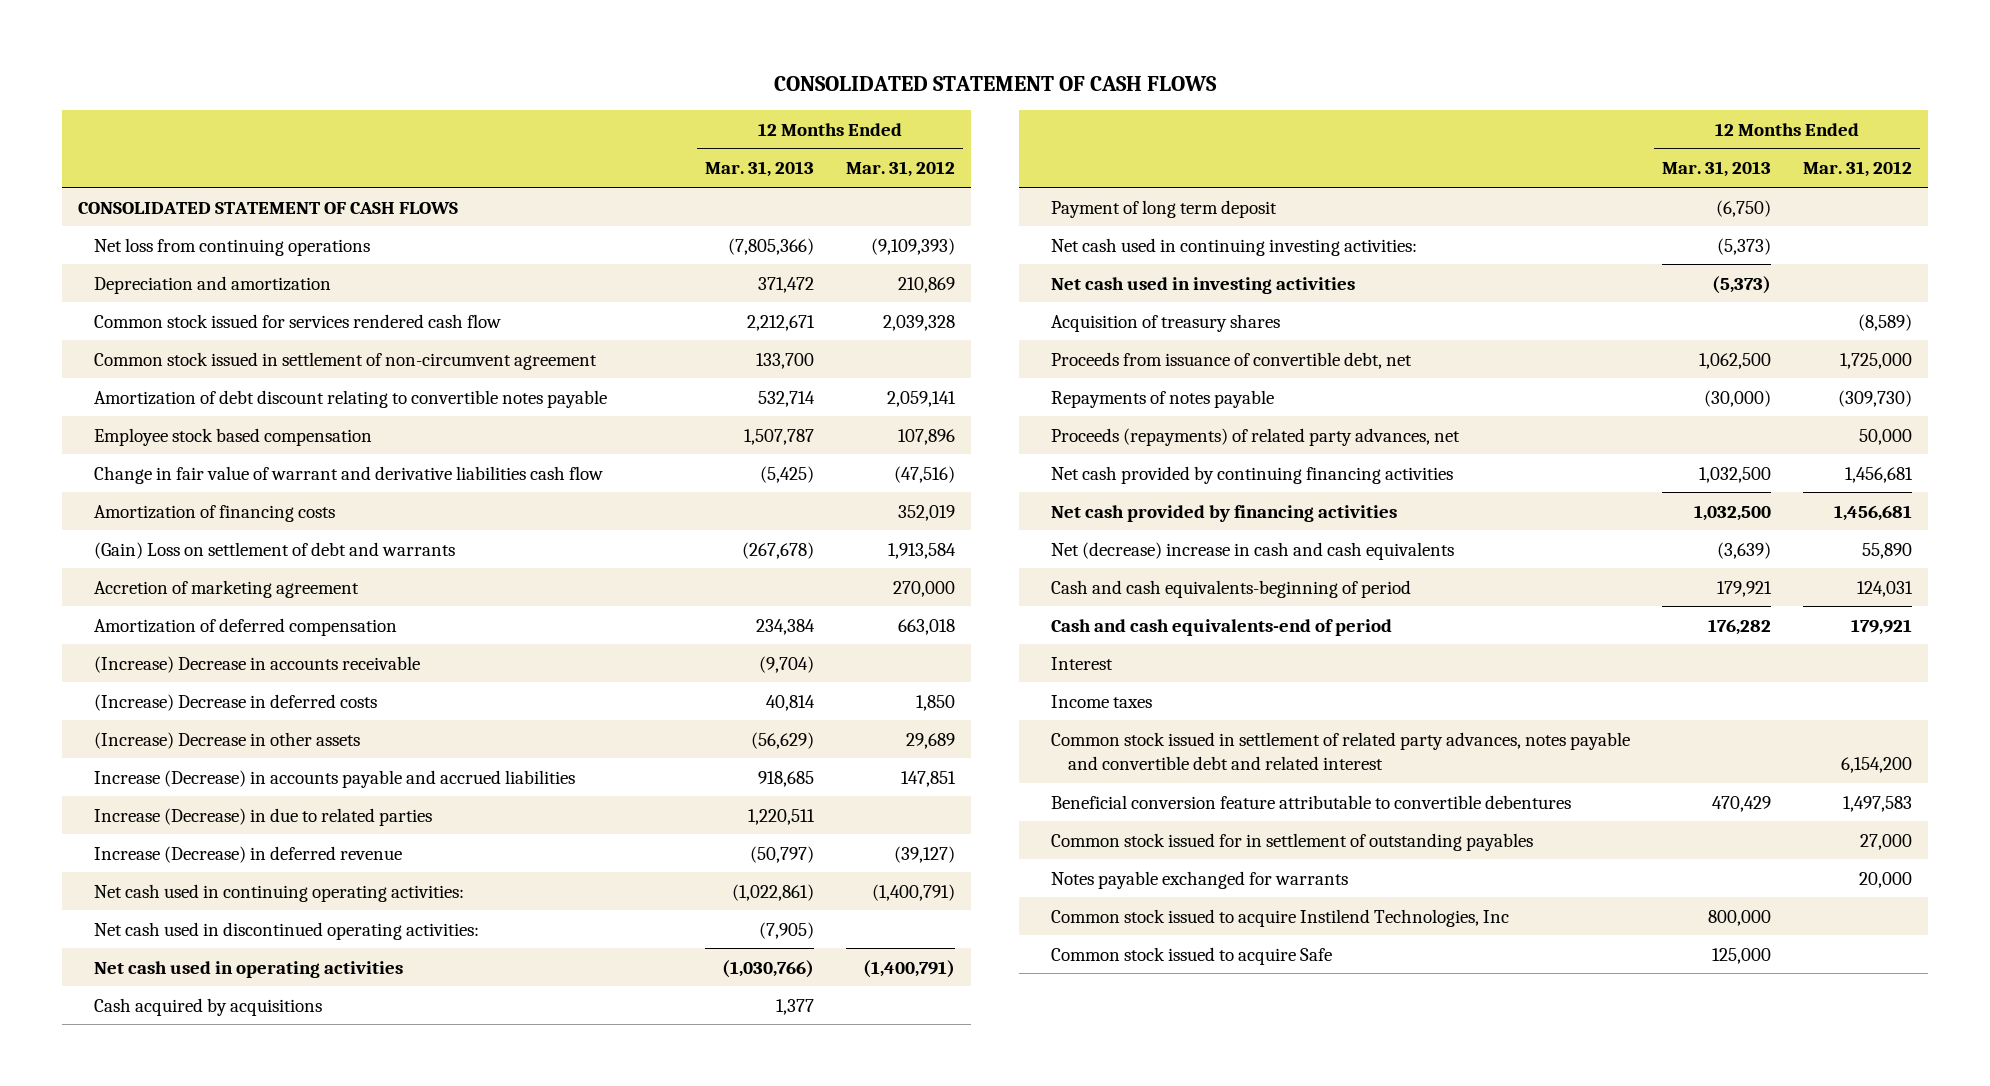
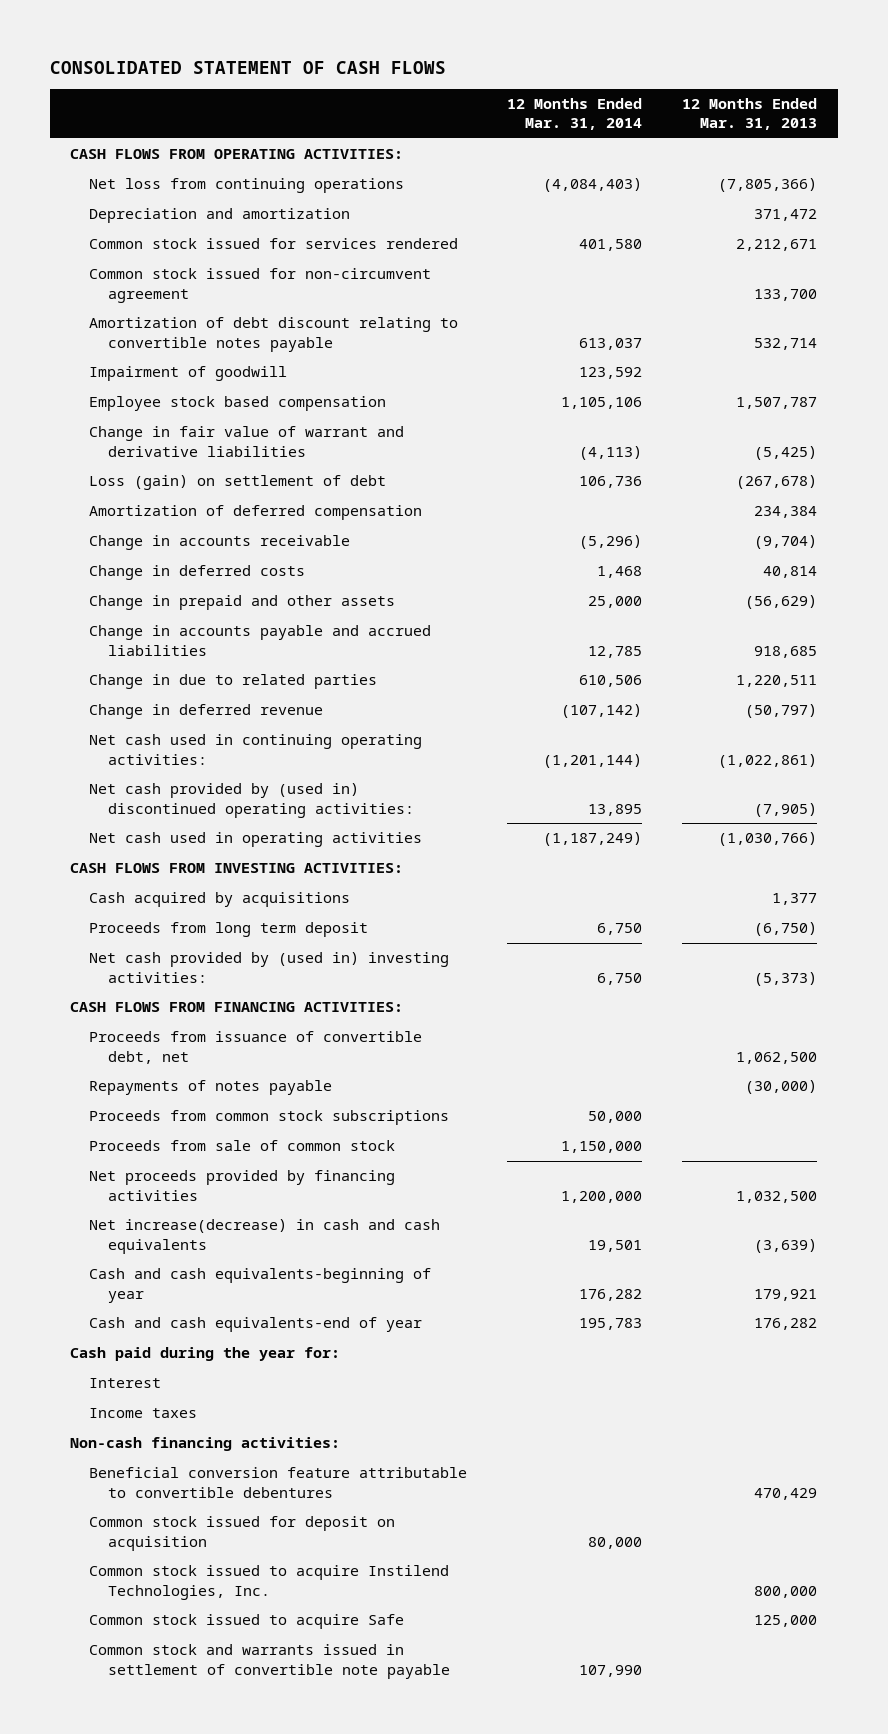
[846,161,956,178] Mar. 31, 2012 -> none
none -> [507,98,643,131] 12 Months Ended Mar. 31, 2014
[77,201,458,214] CONSOLIDATED STATEMENT OF CASH FLOWS -> none
none -> [70,149,404,160] CASH FLOWS FROM OPERATING ACTIVITIES:
[94,313,502,328] Common stock issued for services rendered cash flow -> [88,238,458,250] Common stock issued for services rendered
[94,351,598,370] Common stock issued in settlement of non-circumvent agreement -> [88,268,431,303] Common stock issued for non-circumvent agreement
none -> [88,366,287,382] Impairment of goodwill
[94,504,336,522] Amortization of financing costs -> none
[94,579,360,598] Accretion of marketing agreement -> none
[94,465,604,484] Change in fair value of warrant and derivative liabilities cash flow -> [88,426,404,457] Change in fair value of warrant and derivative liabilities
[94,541,456,559] (Gain) Loss on settlement of debt and warrants -> [88,475,386,491] Loss (gain) on settlement of debt
[94,655,421,673] (Increase) Decrease in accounts receivable -> [88,535,350,551] Change in accounts receivable
[94,693,378,711] (Increase) Decrease in deferred costs -> [88,565,305,581] Change in deferred costs
[94,731,361,749] (Increase) Decrease in other assets -> [88,595,395,611] Change in prepaid and other assets
[94,769,576,788] Increase (Decrease) in accounts payable and accrued liabilities -> [88,625,431,656] Change in accounts payable and accrued liabilities
[94,807,433,826] Increase (Decrease) in due to related parties -> [88,674,377,690] Change in due to related parties
[94,845,403,863] Increase (Decrease) in deferred revenue -> [88,704,323,720] Change in deferred revenue
[94,921,480,940] Net cash used in discontinued operating activities: -> [88,783,414,818] Net cash provided by (used in) discontinued operating activities:
none -> [70,863,404,874] CASH FLOWS FROM INVESTING ACTIVITIES:
[1051,237,1418,256] Net cash used in continuing investing activities: -> none
[1051,313,1281,332] Acquisition of treasury shares -> none
[1051,199,1278,218] Payment of long term deposit -> [88,922,368,938] Proceeds from long term deposit
[1051,276,1356,294] Net cash used in investing activities -> [88,952,449,983] Net cash provided by (used in) investing activities:
none -> [70,1002,404,1013] CASH FLOWS FROM FINANCING ACTIVITIES:
[1051,427,1461,446] Proceeds (repayments) of related party advances, net -> none
[1051,465,1454,484] Net cash provided by continuing financing activities -> none
none -> [88,1110,449,1126] Proceeds from common stock subscriptions
none -> [88,1140,395,1152] Proceeds from sale of common stock
[1051,504,1398,522] Net cash provided by financing activities -> [88,1170,395,1201] Net proceeds provided by financing activities
[1051,541,1455,560] Net (decrease) increase in cash and cash equivalents -> [88,1219,440,1254] Net increase(decrease) in cash and cash equivalents
[1051,579,1412,598] Cash and cash equivalents-beginning of period -> [88,1268,431,1303] Cash and cash equivalents-beginning of year
[1051,618,1393,636] Cash and cash equivalents-end of period -> [88,1317,422,1333] Cash and cash equivalents-end of year
none -> [70,1347,341,1362] Cash paid during the year for:
[1051,731,1631,771] Common stock issued in settlement of related party advances, notes payable and convertible debt and related interest -> none
none -> [70,1437,341,1452] Non-cash financing activities:
[1051,832,1534,851] Common stock issued for in settlement of outstanding payables -> none
[1051,870,1349,889] Notes payable exchanged for warrants -> none
none -> [88,1516,395,1551] Common stock issued for deposit on acquisition
[1051,908,1510,927] Common stock issued to acquire Instilend Technologies, Inc -> [88,1565,449,1600] Common stock issued to acquire Instilend Technologies, Inc.
none -> [88,1644,450,1679] Common stock and warrants issued in settlement of convertible note payable

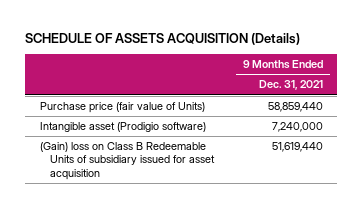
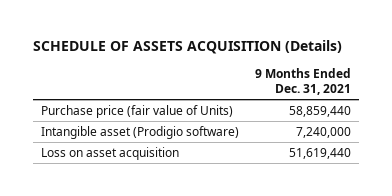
[39,142,216,180] (Gain) loss on Class B Redeemable Units of subsidiary issued for asset acquisition -> [40,147,179,161] Loss on asset acquisition

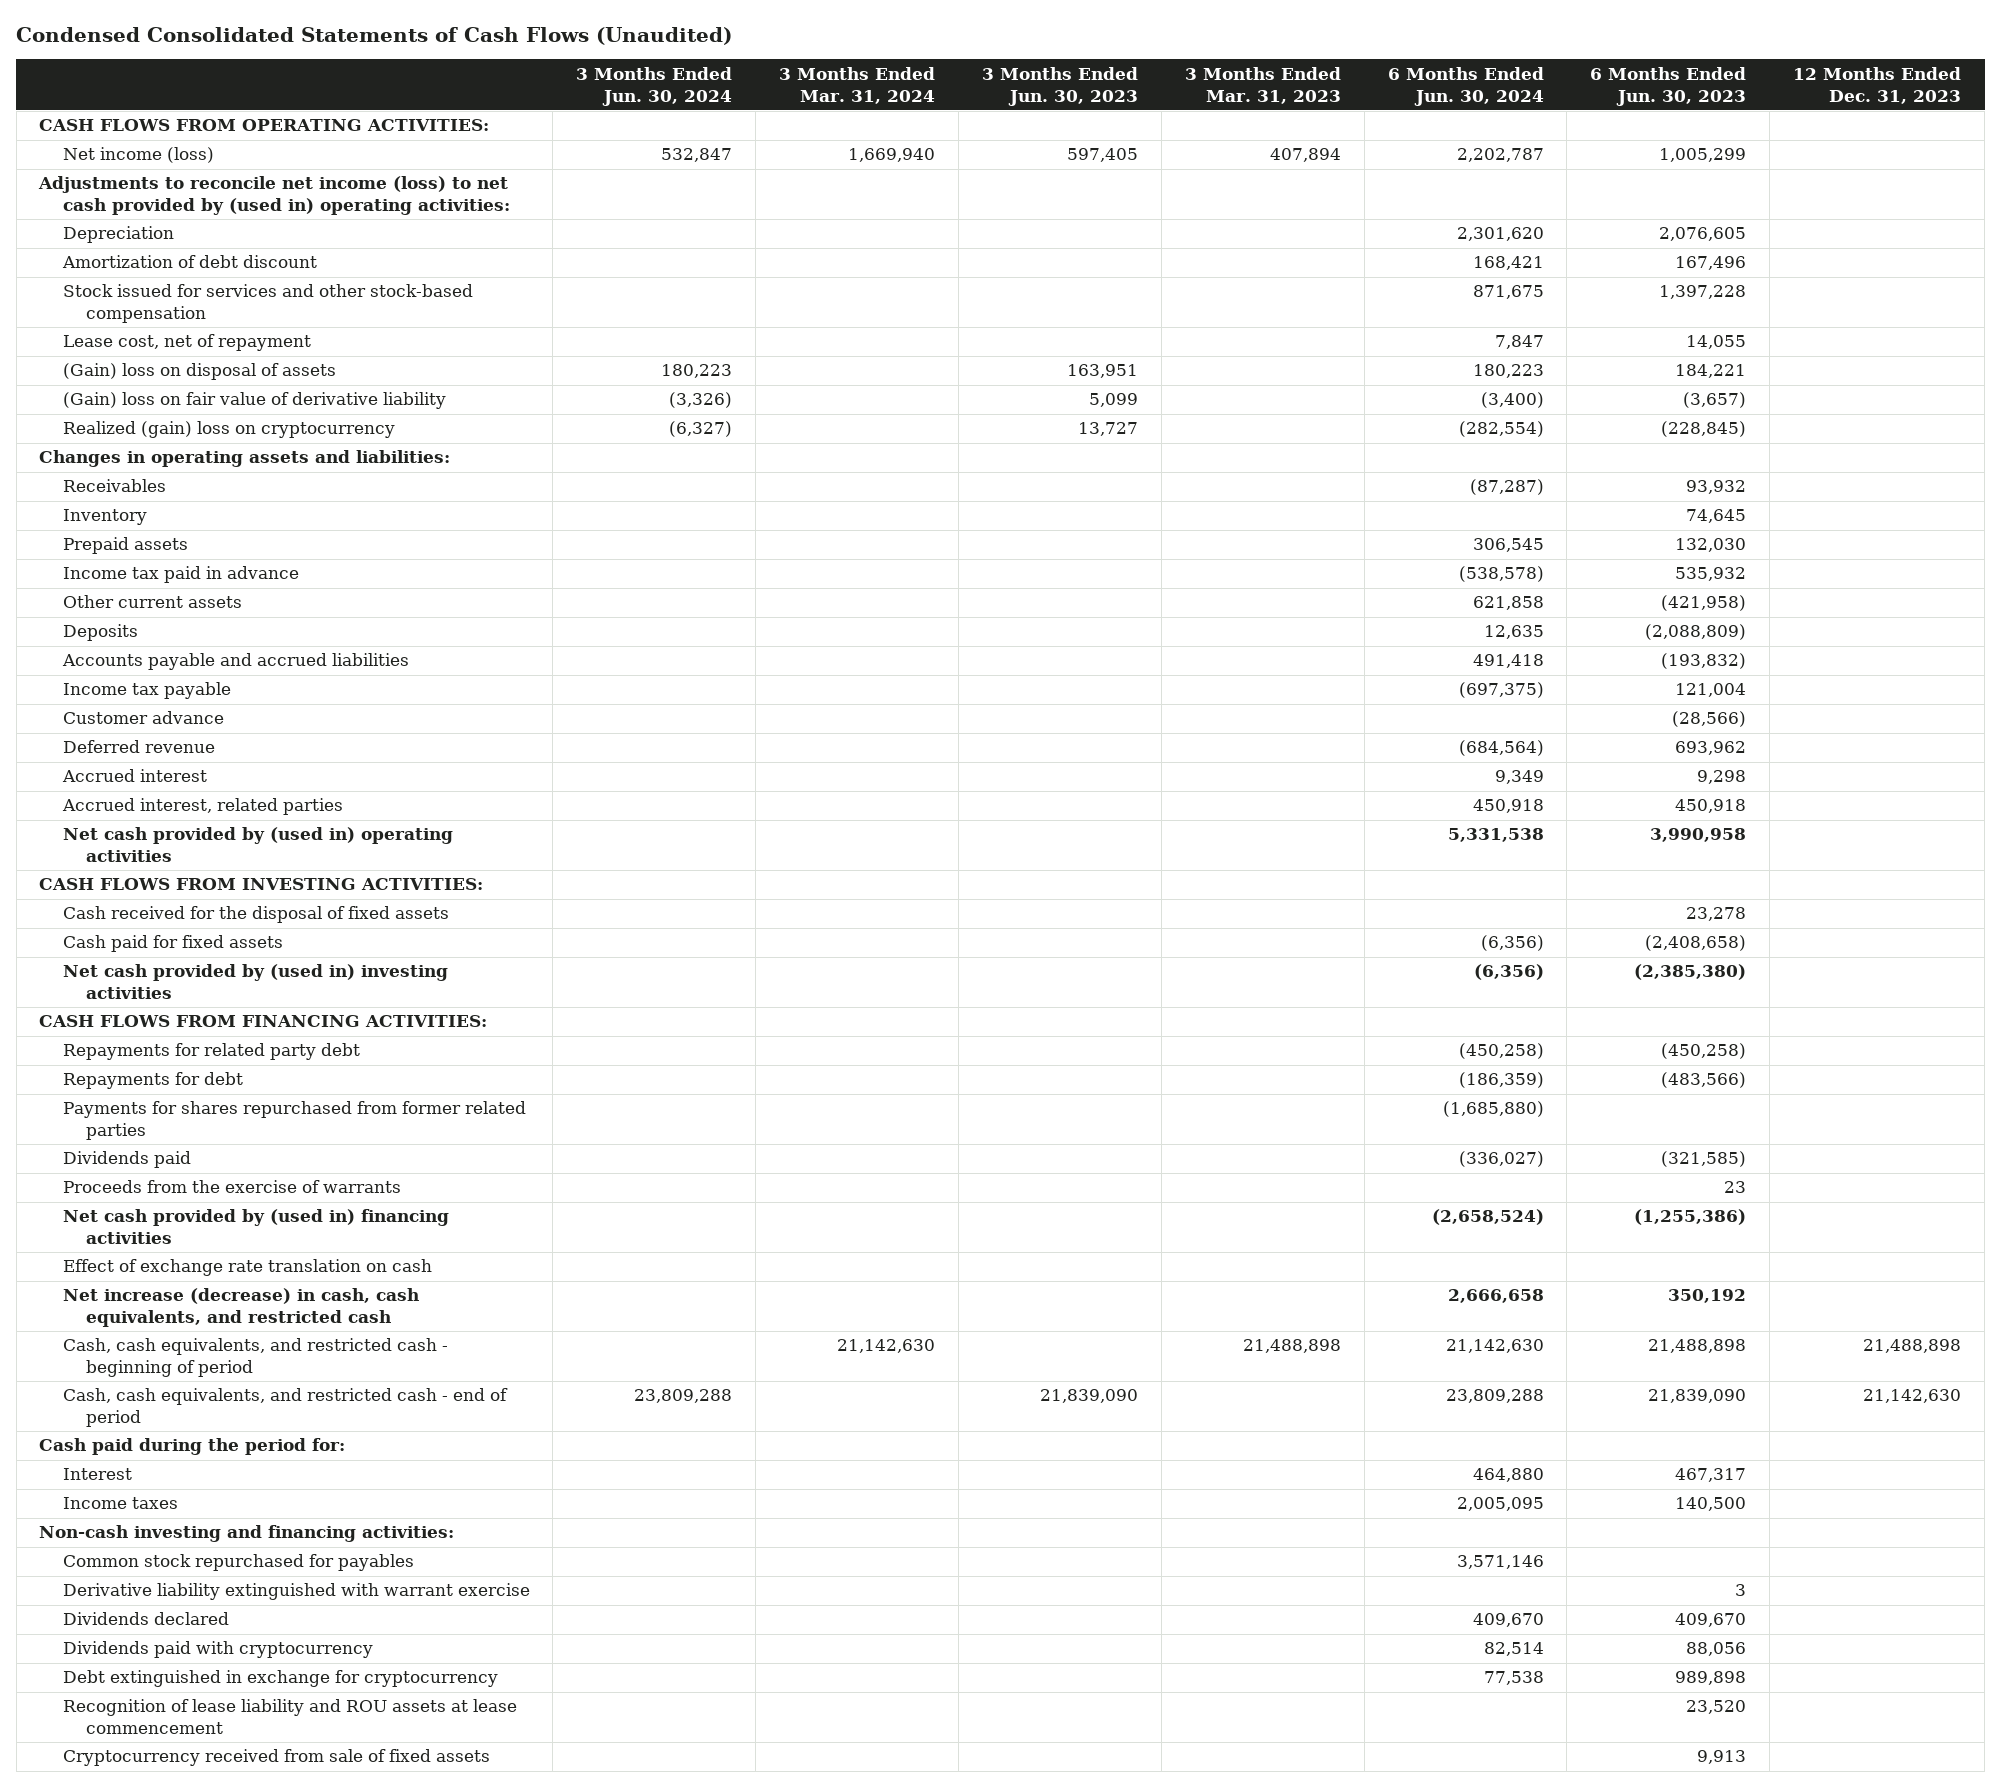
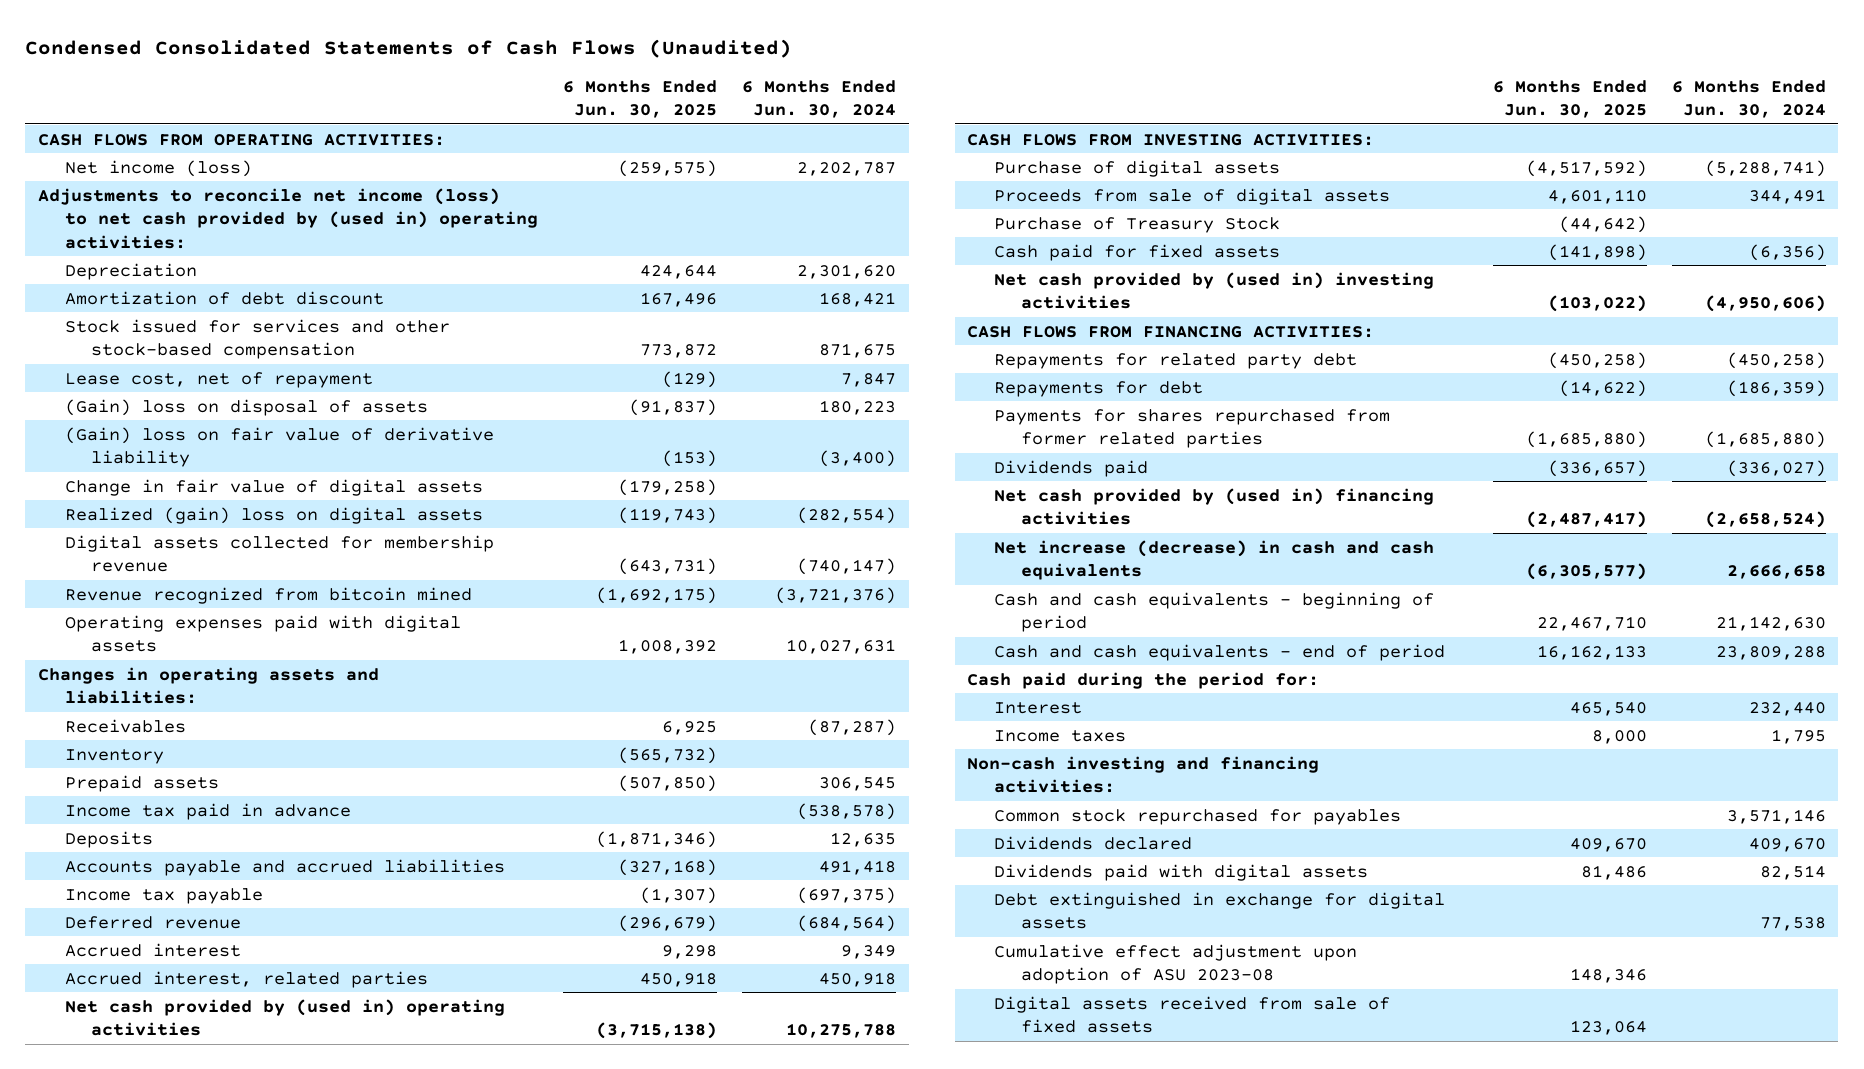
[576,66,733,106] 3 Months Ended Jun. 30, 2024 -> none
[779,66,936,104] 3 Months Ended Mar. 31, 2024 -> none
[981,66,1138,106] 3 Months Ended Jun. 30, 2023 -> none
[1184,66,1341,104] 3 Months Ended Mar. 31, 2023 -> none
[1590,66,1747,106] 6 Months Ended Jun. 30, 2023 -> none
[1793,66,1962,104] 12 Months Ended Dec. 31, 2023 -> none
none -> [562,79,717,119] 6 Months Ended Jun. 30, 2025
none -> [64,478,483,496] Change in fair value of digital assets
[62,421,395,439] Realized (gain) loss on cryptocurrency -> [64,506,483,524] Realized (gain) loss on digital assets
none -> [64,534,494,573] Digital assets collected for membership revenue
none -> [64,586,472,604] Revenue recognized from bitcoin mined
none -> [64,614,461,653] Operating expenses paid with digital assets
[62,595,242,609] Other current assets -> none
[62,711,224,725] Customer advance -> none
[1447,828,1544,843] 5,331,538 -> [786,1023,897,1039] 10,275,788
[62,906,449,924] Cash received for the disposal of fixed assets -> none
none -> [994,159,1281,177] Purchase of digital assets
none -> [994,187,1391,205] Proceeds from sale of digital assets
none -> [994,216,1281,233] Purchase of Treasury Stock
[1473,964,1544,981] (6,356) -> [1704,295,1826,313] (4,950,606)
[62,1180,401,1194] Proceeds from the exercise of warrants -> none
[62,1259,432,1277] Effect of exchange rate translation on cash -> none
[62,1288,419,1328] Net increase (decrease) in cash, cash equivalents, and restricted cash -> [994,539,1435,581] Net increase (decrease) in cash and cash equivalents
[62,1338,448,1378] Cash, cash equivalents, and restricted cash - beginning of period -> [994,591,1435,633] Cash and cash equivalents - beginning of period
[62,1388,508,1428] Cash, cash equivalents, and restricted cash - end of period -> [994,643,1446,661] Cash and cash equivalents - end of period
[1472,1468,1544,1483] 464,880 -> [1748,701,1826,716] 232,440
[1456,1497,1544,1512] 2,005,095 -> [1770,728,1826,744] 1,795
[62,1583,530,1601] Derivative liability extinguished with warrant exercise -> none
[62,1699,517,1735] Recognition of lease liability and ROU assets at lease commencement -> none
[62,1641,373,1659] Dividends paid with cryptocurrency -> [994,863,1369,881] Dividends paid with digital assets
[62,1670,498,1688] Debt extinguished in exchange for cryptocurrency -> [994,891,1446,930] Debt extinguished in exchange for digital assets
none -> [994,943,1358,985] Cumulative effect adjustment upon adoption of ASU 2023-08
[62,1749,490,1767] Cryptocurrency received from sale of fixed assets -> [994,995,1391,1034] Digital assets received from sale of fixed assets

